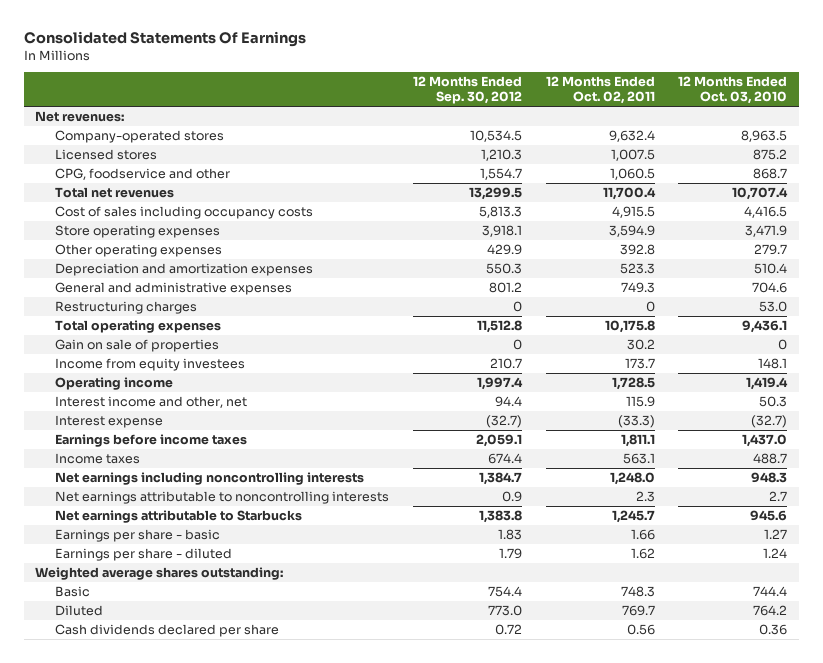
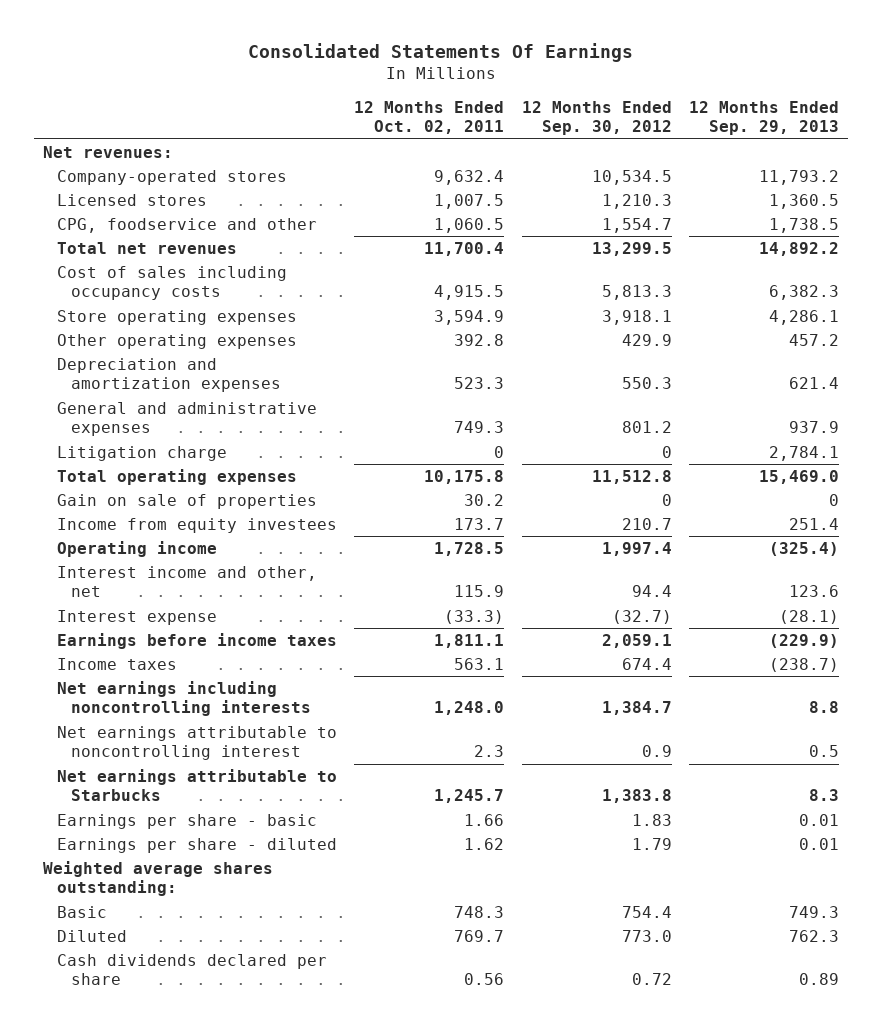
[678,76,788,105] 12 Months Ended Oct. 03, 2010 -> none
none -> [689,100,840,136] 12 Months Ended Sep. 29, 2013
[55,300,198,314] Restructuring charges -> none
none -> [56,445,227,461] Litigation charge
[55,490,390,504] Net earnings attributable to noncontrolling interests -> [56,725,337,761] Net earnings attributable to noncontrolling interest

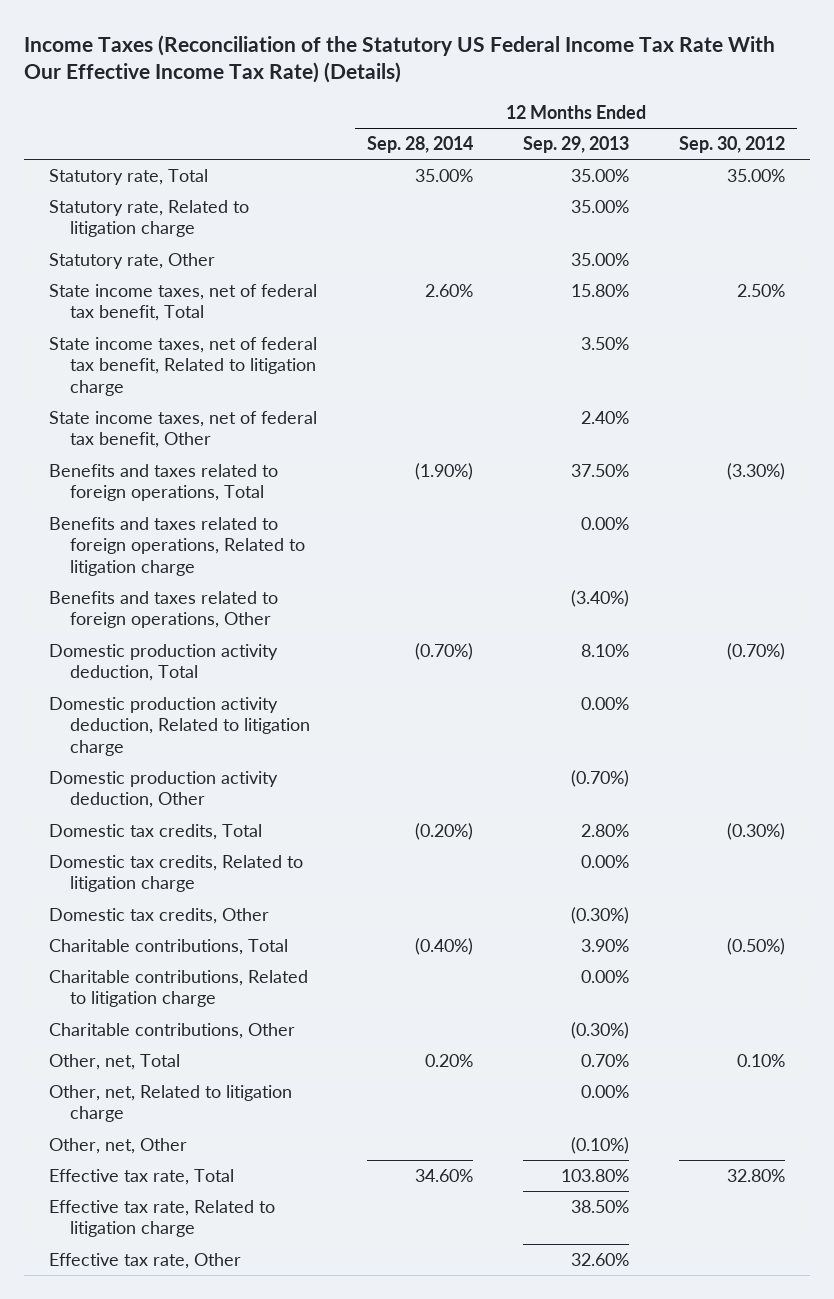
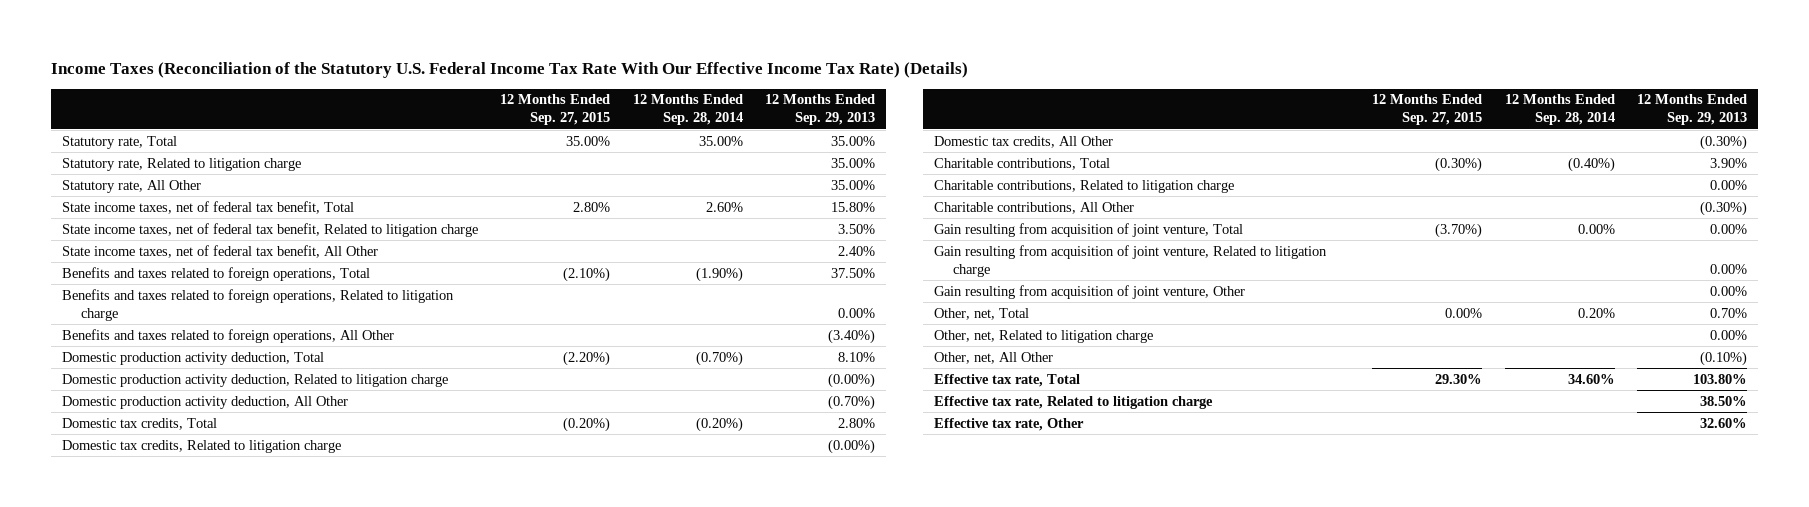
[24,34,776,84] Income Taxes (Reconciliation of the Statutory US Federal Income Tax Rate With Our Effective Income Tax Rate) (Details) -> [50,61,968,78] Income Taxes (Reconciliation of the Statutory U.S. Federal Income Tax Rate With Our Effective Income Tax Rate) (Details)
[678,136,785,154] Sep. 30, 2012 -> none
none -> [500,94,611,126] 12 Months Ended Sep. 27, 2015
[49,252,216,269] Statutory rate, Other -> [62,179,202,193] Statutory rate, All Other
[49,410,318,449] State income taxes, net of federal tax benefit, Other -> [62,244,379,258] State income taxes, net of federal tax benefit, All Other
[49,590,279,629] Benefits and taxes related to foreign operations, Other -> [62,328,395,343] Benefits and taxes related to foreign operations, All Other
[580,696,629,710] 0.00% -> [827,372,875,388] (0.00%)
[49,770,279,809] Domestic production activity deduction, Other -> [62,395,349,409] Domestic production activity deduction, All Other
[580,854,629,868] 0.00% -> [827,438,875,454] (0.00%)
[49,907,270,924] Domestic tax credits, Other -> [934,135,1114,148] Domestic tax credits, All Other
[49,1022,296,1039] Charitable contributions, Other -> [934,201,1135,214] Charitable contributions, All Other
none -> [934,222,1244,237] Gain resulting from acquisition of joint venture, Total
none -> [934,244,1328,277] Gain resulting from acquisition of joint venture, Related to litigation charge
none -> [934,284,1246,299] Gain resulting from acquisition of joint venture, Other
[49,1137,188,1154] Other, net, Other -> [934,351,1054,364] Other, net, All Other

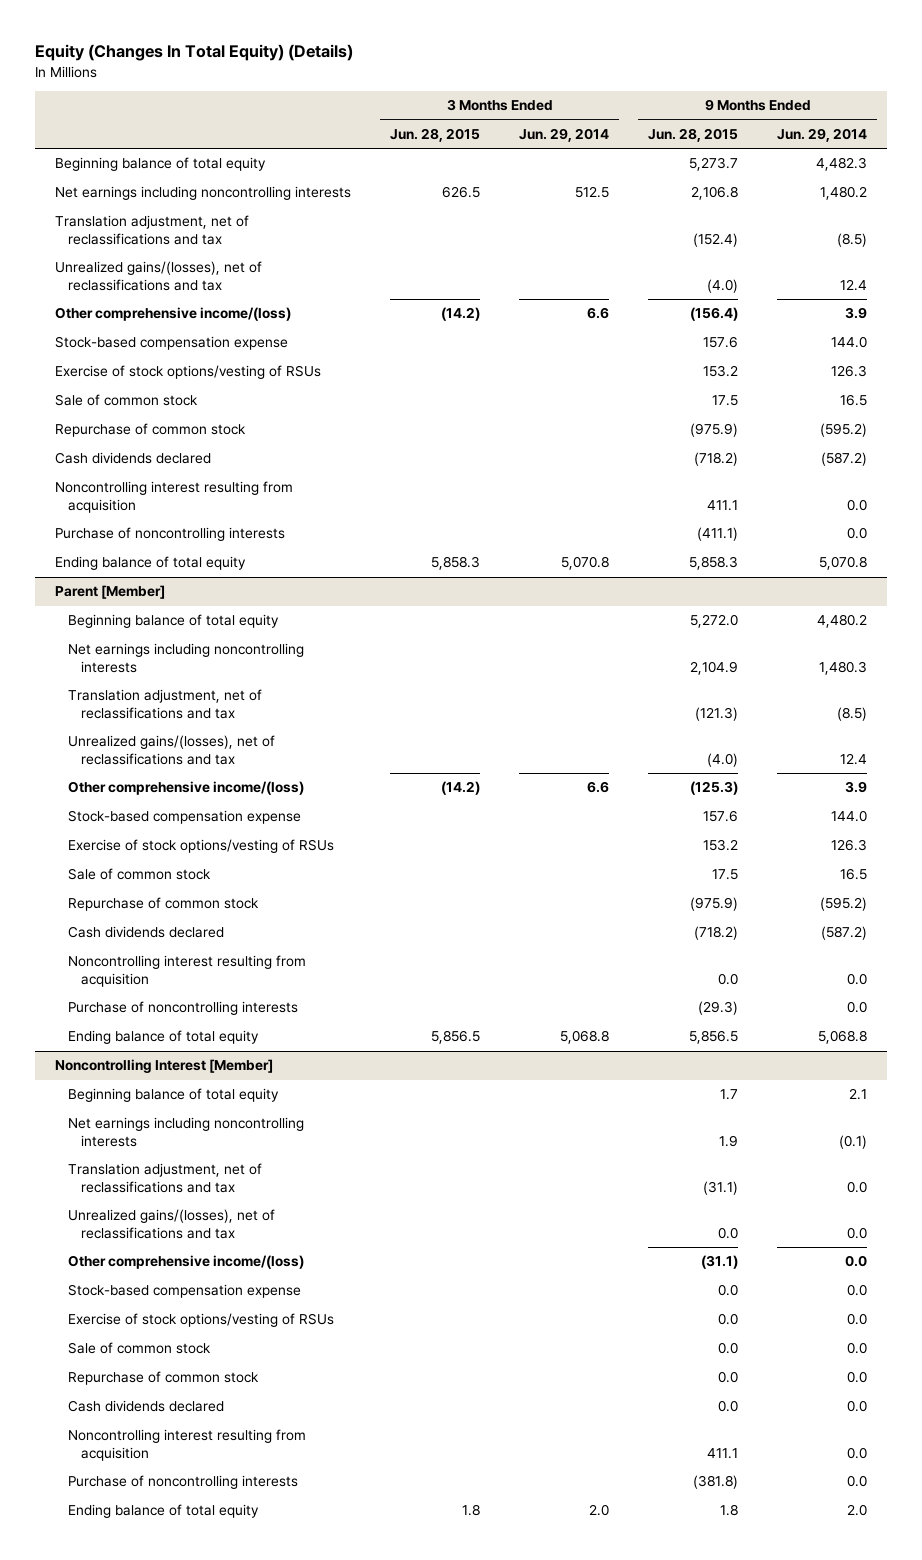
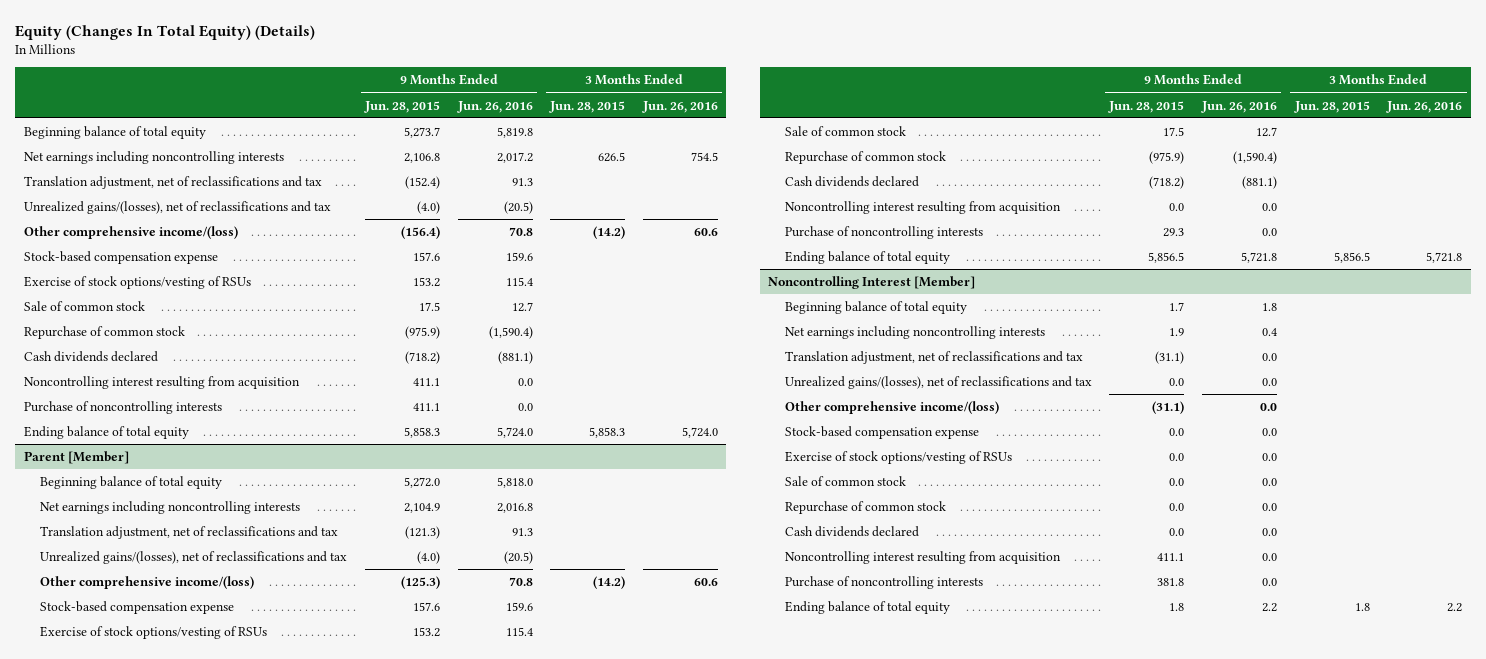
[519,127,610,142] Jun. 29, 2014 -> none
[777,127,868,142] Jun. 29, 2014 -> none
none -> [456,100,533,113] Jun. 26, 2016
none -> [641,100,718,113] Jun. 26, 2016
[697,527,739,542] (411.1) -> [412,403,440,412] 411.1
[698,1001,739,1016] (29.3) -> [1163,228,1185,238] 29.3
[693,1475,739,1490] (381.8) -> [1157,578,1185,587] 381.8

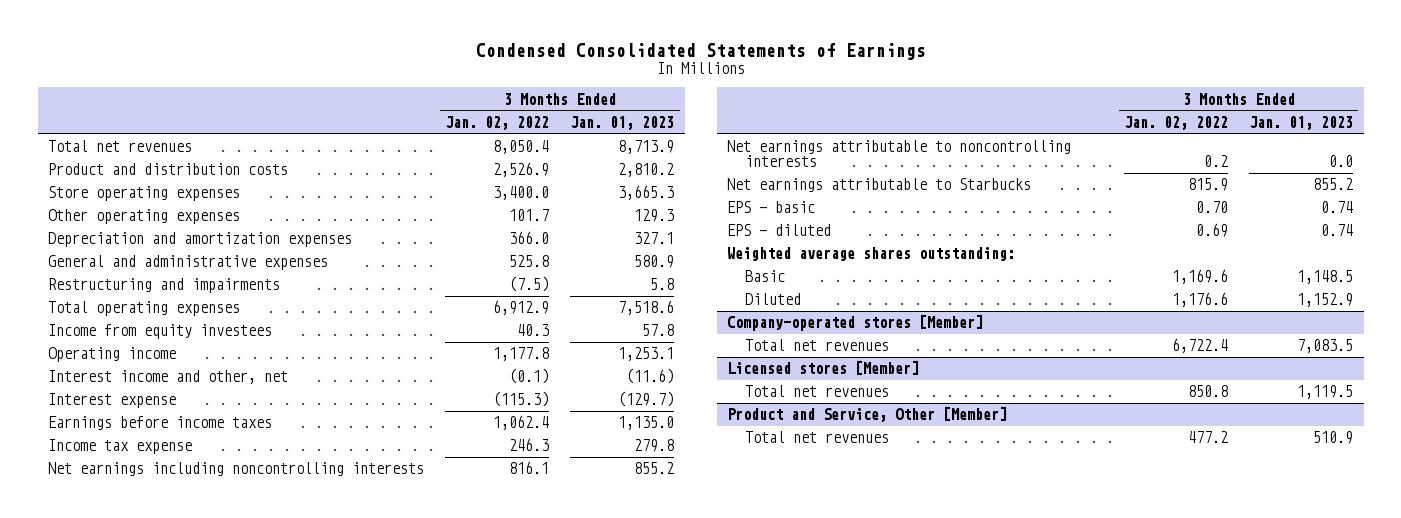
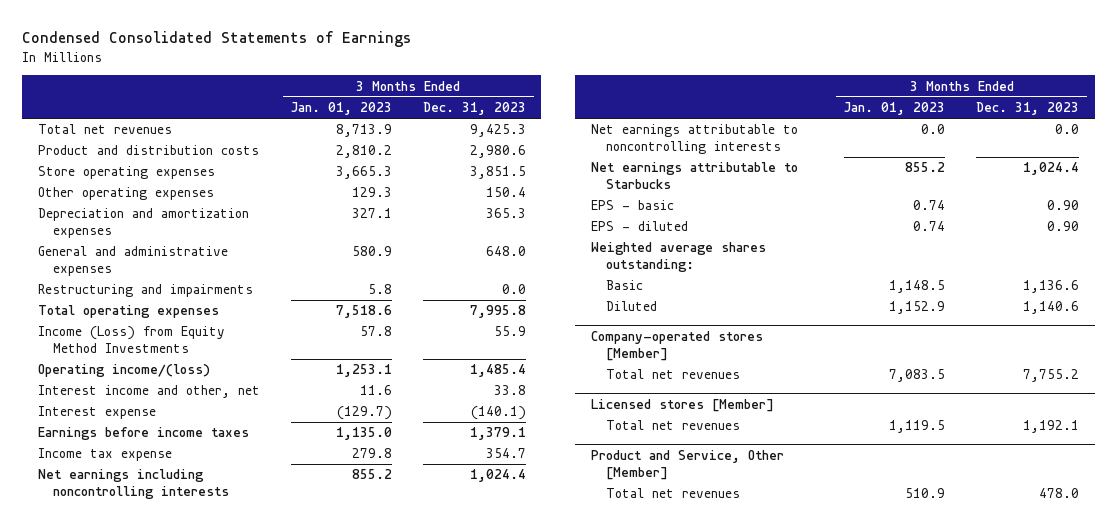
[445,115,550,130] Jan. 02, 2022 -> none
none -> [422,102,526,116] Dec. 31, 2023
[48,324,273,340] Income from equity investees -> [37,326,225,354] Income (Loss) from Equity Method Investments
[48,347,177,363] Operating income -> [37,364,210,378] Operating income/(loss)
[626,368,675,385] (11.6) -> [359,385,392,396] 11.6

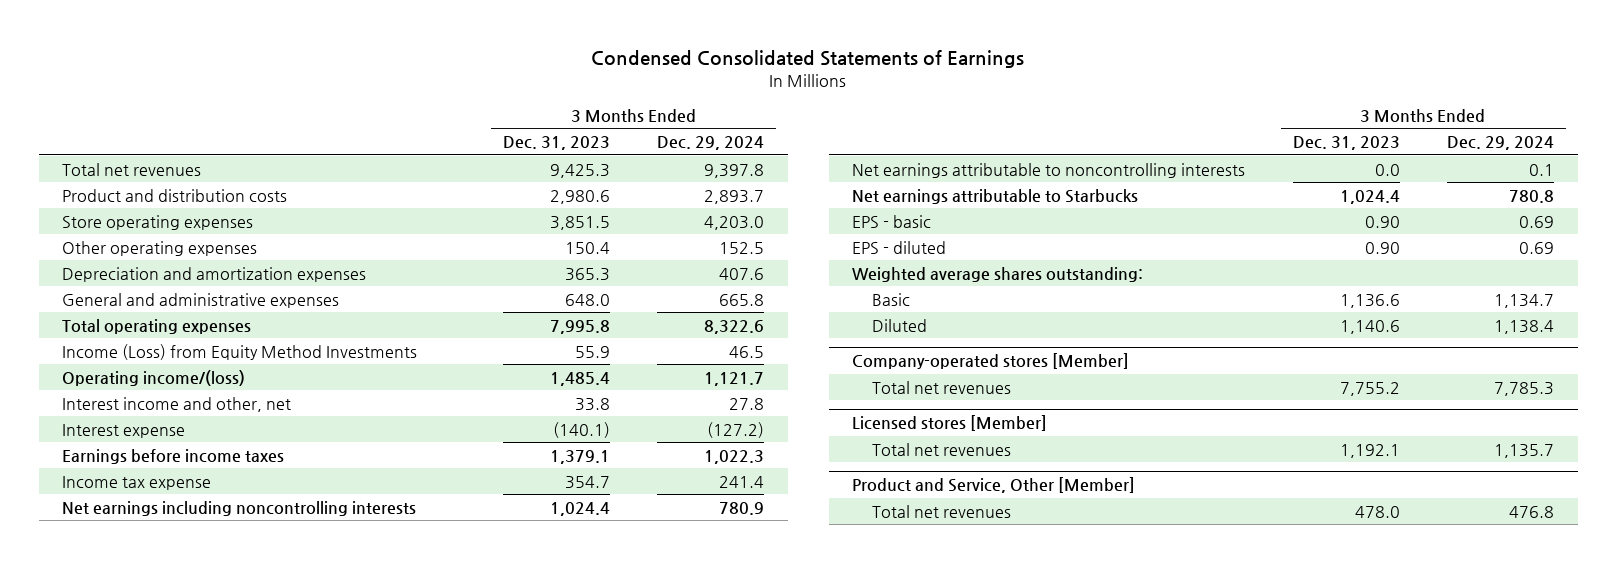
[290,102,392,116] Jan. 01, 2023 -> none
none -> [657,136,765,151] Dec. 29, 2024
[37,284,253,298] Restructuring and impairments -> none

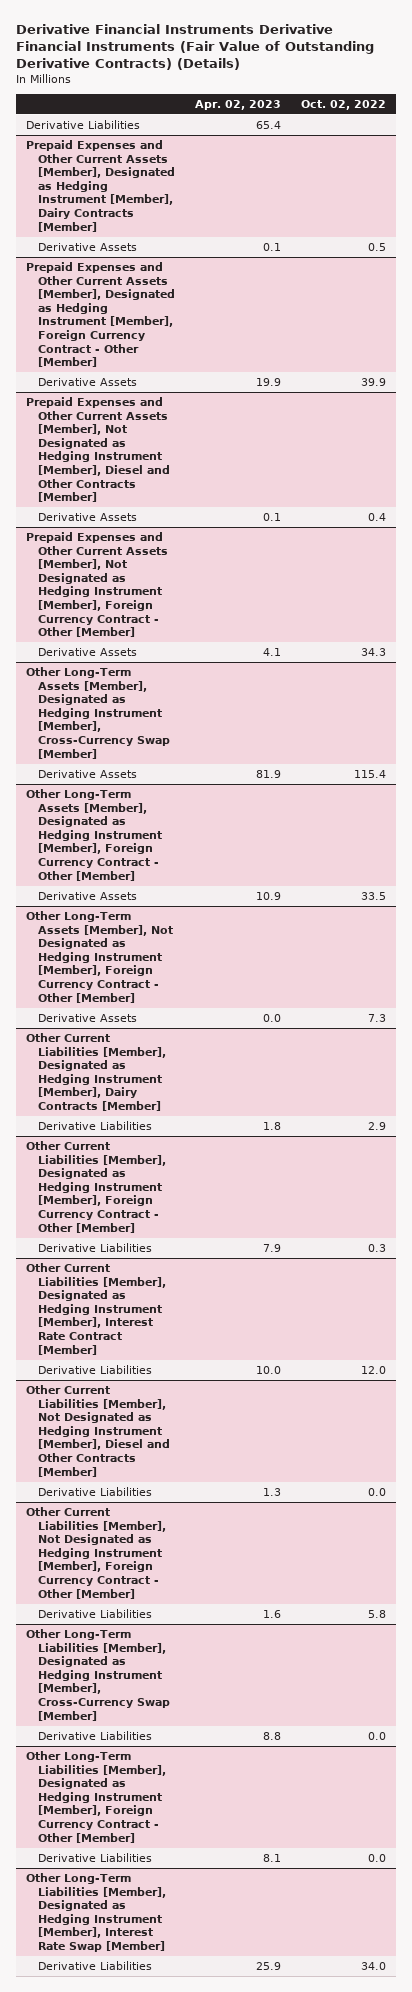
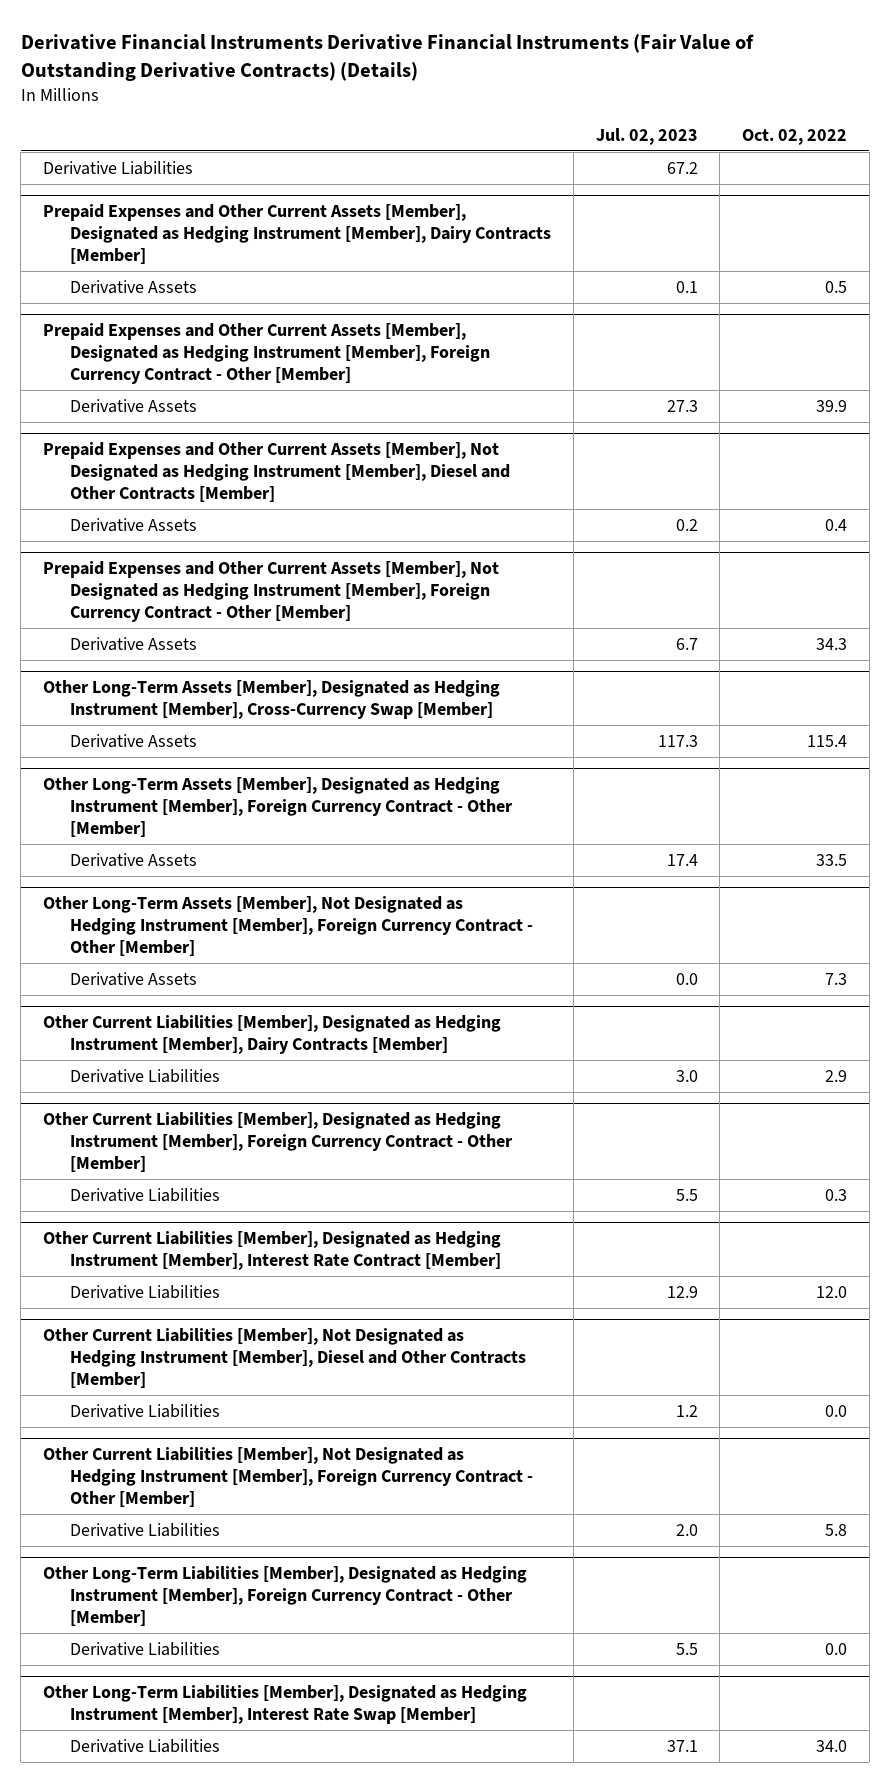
[195,100,282,111] Apr. 02, 2023 -> none
none -> [595,127,698,145] Jul. 02, 2023
[26,1628,171,1721] Other Long-Term Liabilities [Member], Designated as Hedging Instrument [Member], Cross-Currency Swap [Member] -> none
[38,1730,153,1740] Derivative Liabilities -> none

